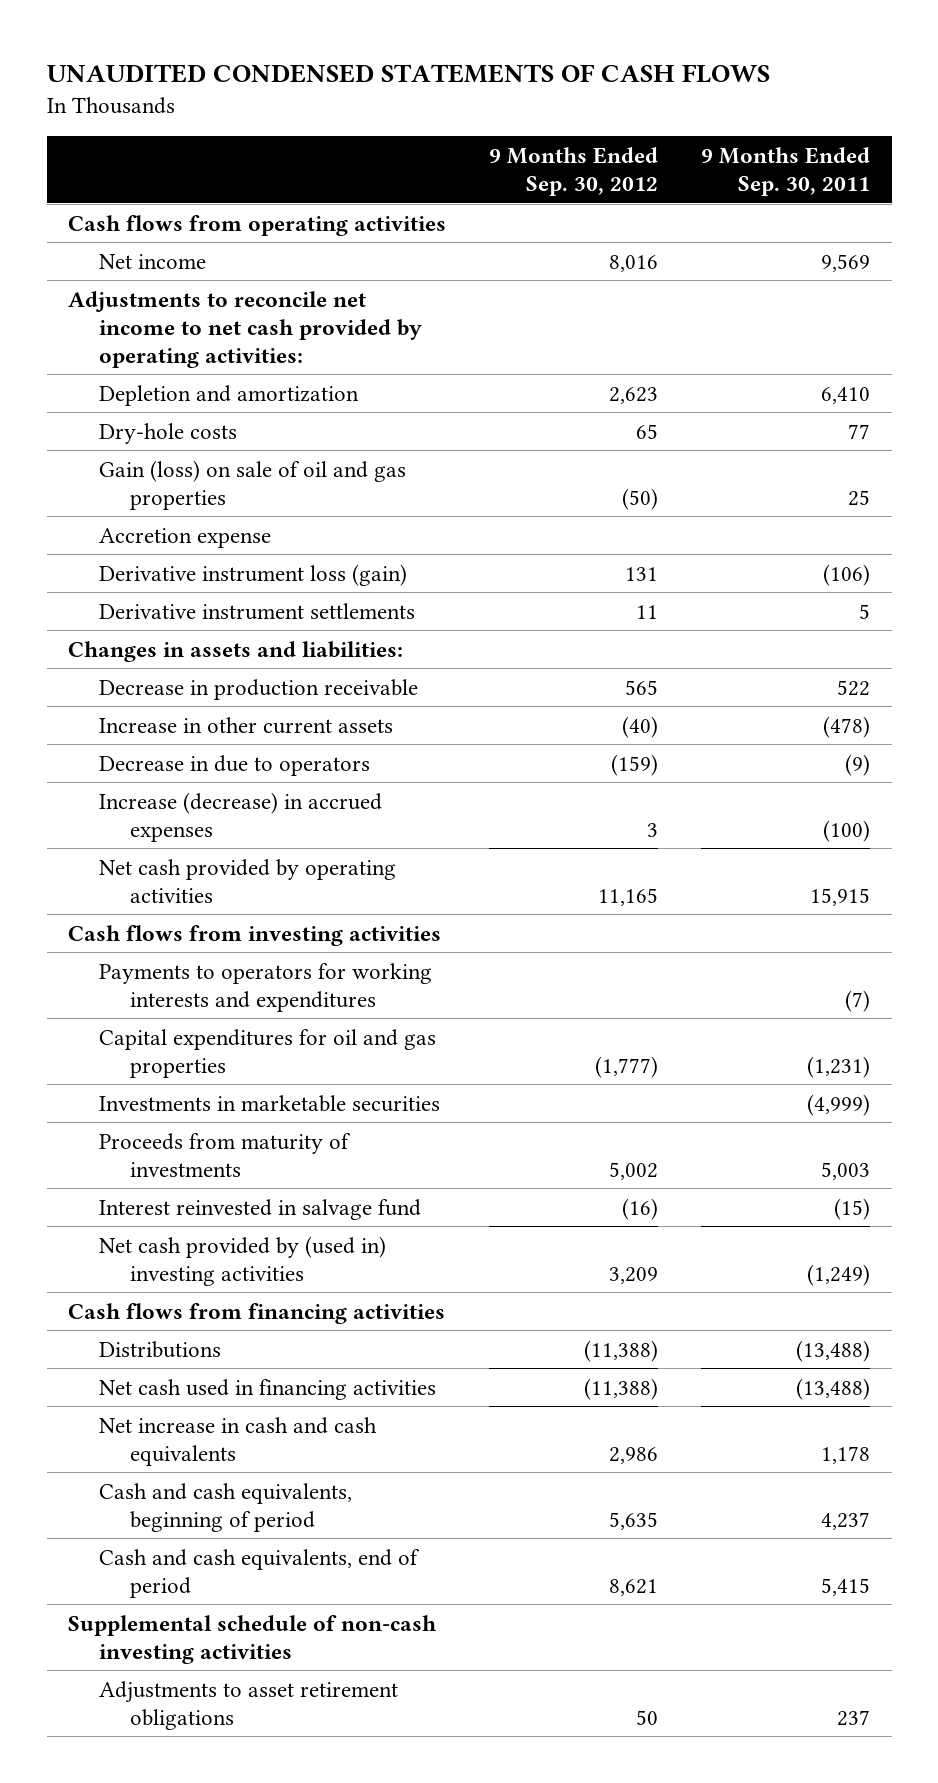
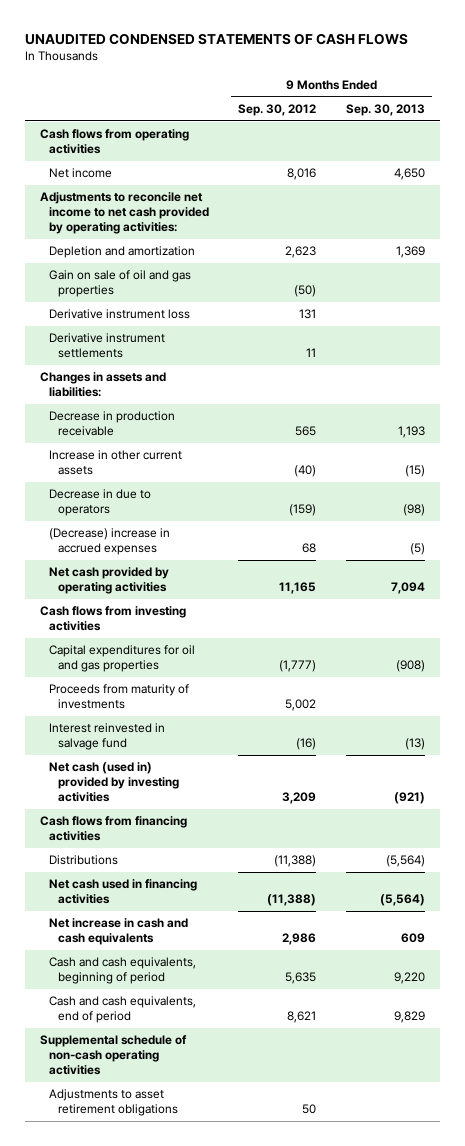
[701,146,871,196] 9 Months Ended Sep. 30, 2011 -> none
none -> [345,103,425,116] Sep. 30, 2013
[99,422,238,444] Dry-hole costs -> none
[99,527,272,548] Accretion expense -> none
[99,459,407,510] Gain (loss) on sale of oil and gas properties -> [48,270,191,298] Gain on sale of oil and gas properties
[99,563,408,586] Derivative instrument loss (gain) -> [48,309,190,320] Derivative instrument loss
[99,791,383,842] Increase (decrease) in accrued expenses -> [48,528,170,556] (Decrease) increase in accrued expenses
[647,822,659,837] 3 -> [302,543,317,554] 68
[99,962,433,1012] Payments to operators for working interests and expenditures -> none
[99,1094,441,1112] Investments in marketable securities -> none
[99,1235,387,1286] Net cash provided by (used in) investing activities -> [48,762,179,803] Net cash (used in) provided by investing activities
[68,1614,438,1664] Supplemental schedule of non-cash investing activities -> [39,1035,187,1076] Supplemental schedule of non-cash operating activities

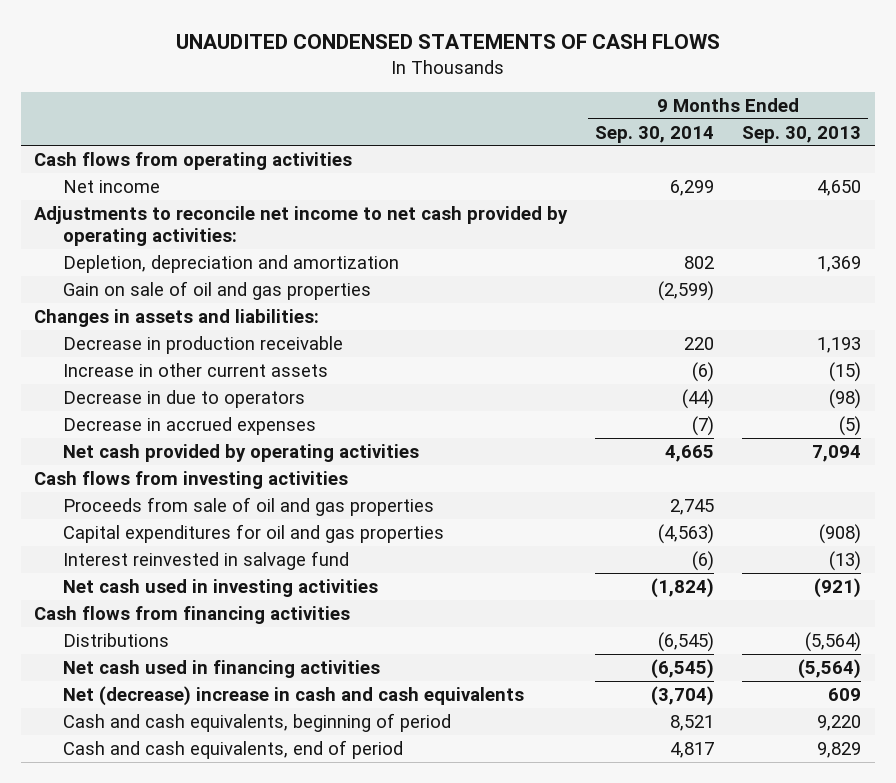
[238,103,317,116] Sep. 30, 2012 -> none
none -> [595,125,715,143] Sep. 30, 2014
[48,246,195,259] Depletion and amortization -> [63,254,400,273] Depletion, depreciation and amortization
[48,309,190,320] Derivative instrument loss -> none
[48,333,165,359] Derivative instrument settlements -> none
[48,528,170,556] (Decrease) increase in accrued expenses -> [63,416,317,435] Decrease in accrued expenses
none -> [63,496,435,516] Proceeds from sale of oil and gas properties
[48,684,189,710] Proceeds from maturity of investments -> none
[48,762,179,803] Net cash (used in) provided by investing activities -> [63,578,379,597] Net cash used in investing activities
[48,918,188,946] Net increase in cash and cash equivalents -> [63,685,525,706] Net (decrease) increase in cash and cash equivalents
[39,1035,187,1076] Supplemental schedule of non-cash operating activities -> none
[48,1089,178,1117] Adjustments to asset retirement obligations -> none

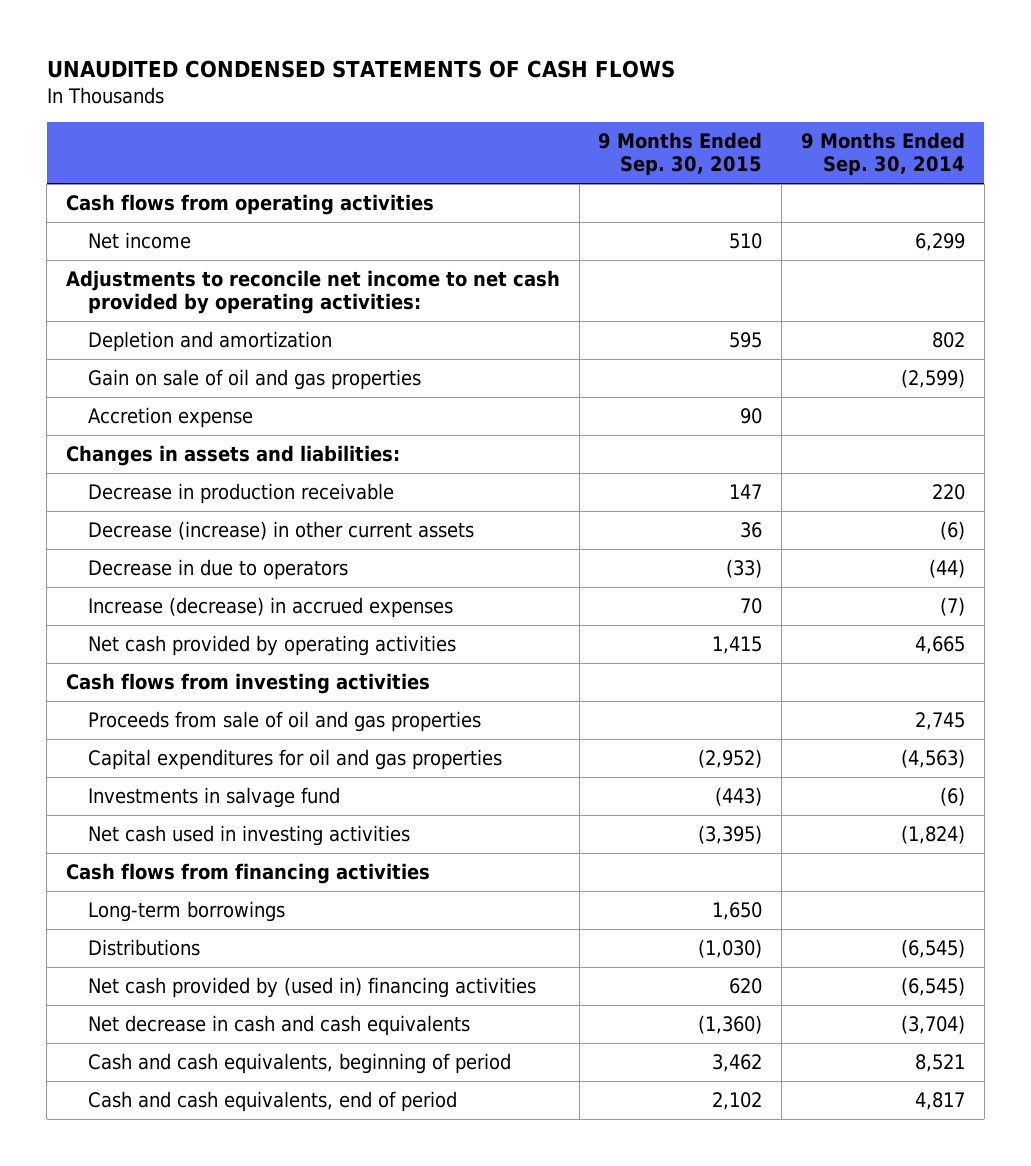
[742,125,862,143] Sep. 30, 2013 -> none
none -> [598,132,763,177] 9 Months Ended Sep. 30, 2015
[63,254,400,273] Depletion, depreciation and amortization -> [88,330,333,352] Depletion and amortization
none -> [88,406,254,428] Accretion expense
[63,362,329,377] Increase in other current assets -> [88,520,475,540] Decrease (increase) in other current assets
[63,416,317,435] Decrease in accrued expenses -> [88,596,454,618] Increase (decrease) in accrued expenses
[63,550,350,570] Interest reinvested in salvage fund -> [88,786,341,808] Investments in salvage fund
none -> [88,900,286,922] Long-term borrowings
[63,659,381,678] Net cash used in financing activities -> [88,976,537,998] Net cash provided by (used in) financing activities
[63,685,525,706] Net (decrease) increase in cash and cash equivalents -> [88,1014,471,1036] Net decrease in cash and cash equivalents

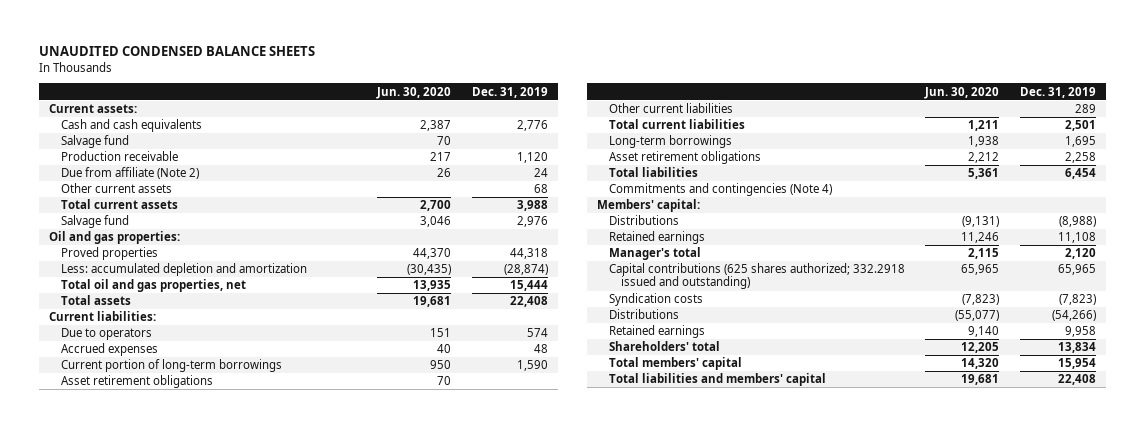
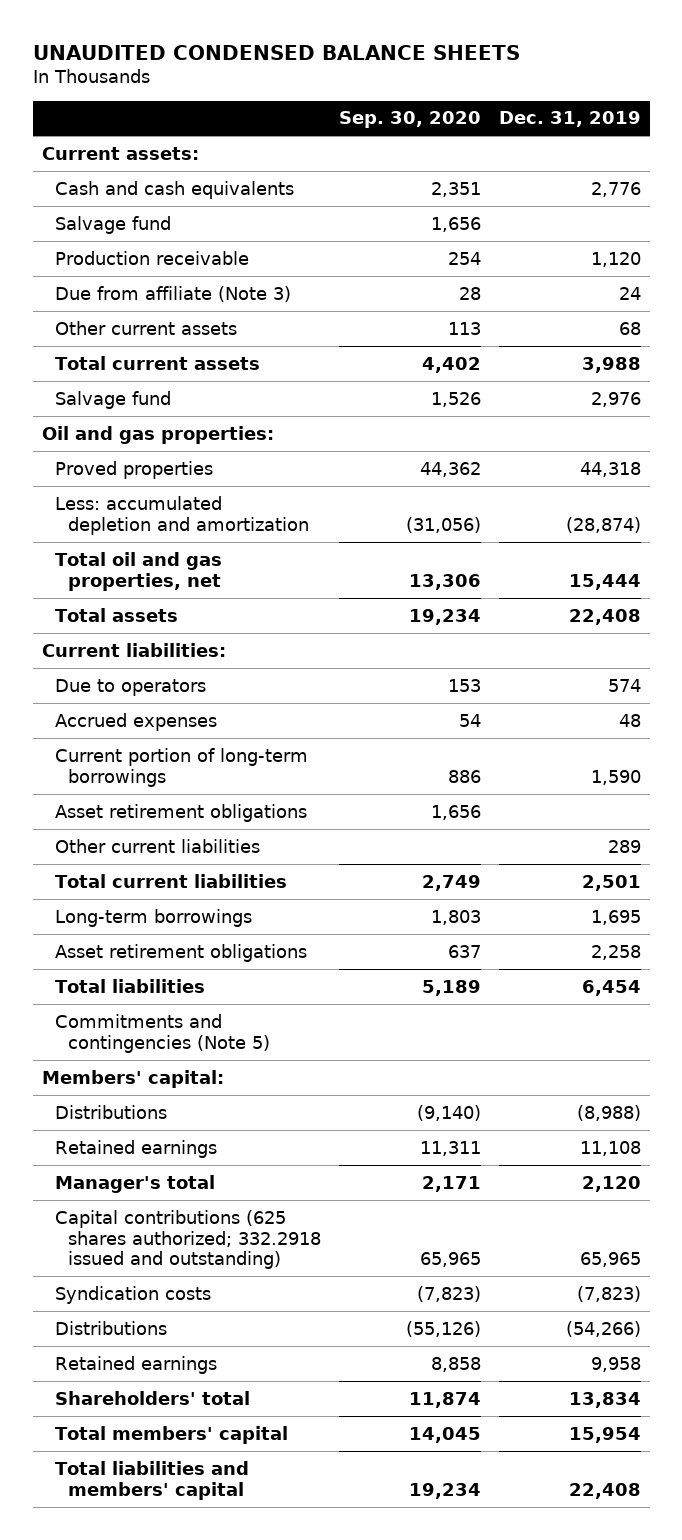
[376,86,452,99] Jun. 30, 2020 -> none
none -> [338,111,481,129] Sep. 30, 2020
[60,167,199,180] Due from affiliate (Note 2) -> [54,285,291,302] Due from affiliate (Note 3)
[608,183,832,197] Commitments and contingencies (Note 4) -> [54,1013,270,1053] Commitments and contingencies (Note 5)

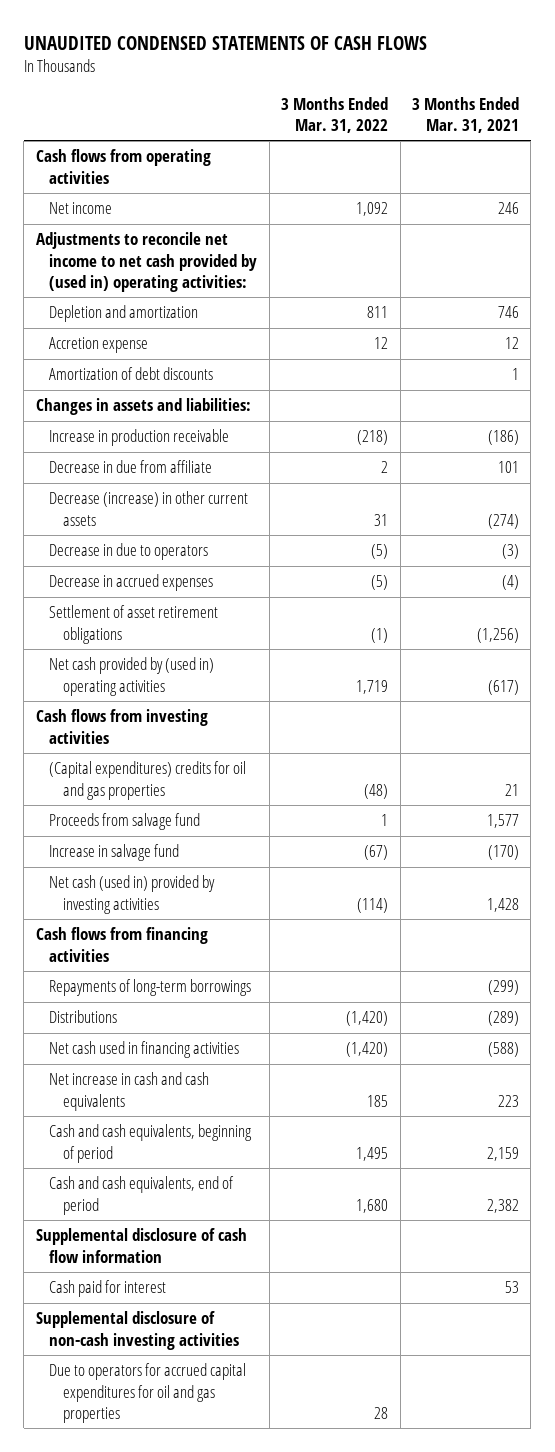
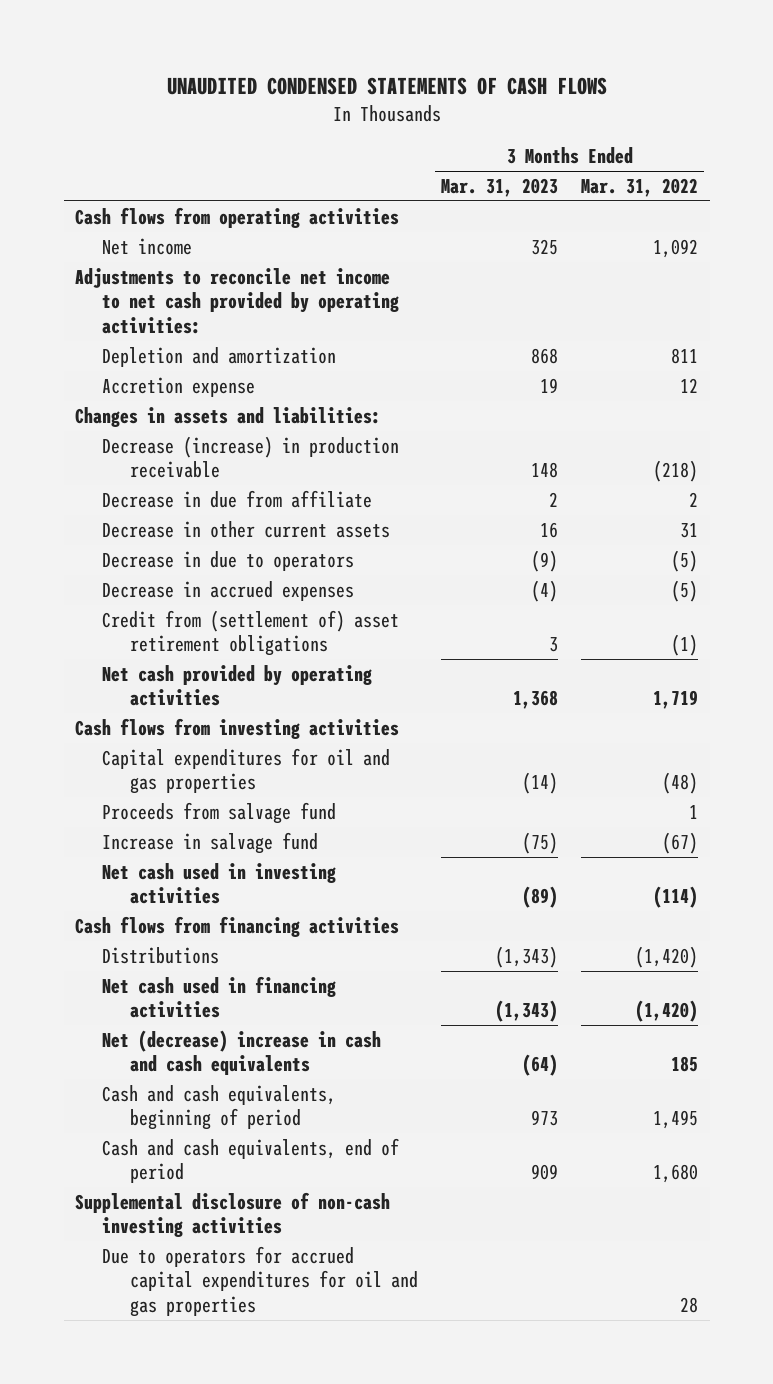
[411,96,519,133] 3 Months Ended Mar. 31, 2021 -> none
none -> [440,177,558,197] Mar. 31, 2023
[35,232,258,292] Adjustments to reconcile net income to net cash provided by (used in) operating activities: -> [75,267,400,334] Adjustments to reconcile net income to net cash provided by operating activities:
[49,367,214,381] Amortization of debt discounts -> none
[49,429,230,447] Increase in production receivable -> [102,435,400,479] Decrease (increase) in production receivable
[49,491,249,526] Decrease (increase) in other current assets -> [102,520,391,538] Decrease in other current assets
[49,605,219,644] Settlement of asset retirement obligations -> [102,609,400,657] Credit from (settlement of) asset retirement obligations
[49,657,215,696] Net cash provided by (used in) operating activities -> [102,664,373,707] Net cash provided by operating activities
[49,761,247,800] (Capital expenditures) credits for oil and gas properties -> [102,747,391,795] Capital expenditures for oil and gas properties
[49,875,216,914] Net cash (used in) provided by investing activities -> [102,862,337,905] Net cash used in investing activities
[49,979,252,997] Repayments of long-term borrowings -> none
[49,1072,210,1111] Net increase in cash and cash equivalents -> [102,1029,382,1076] Net (decrease) increase in cash and cash equivalents
[35,1228,247,1263] Supplemental disclosure of cash flow information -> none
[49,1280,167,1298] Cash paid for interest -> none

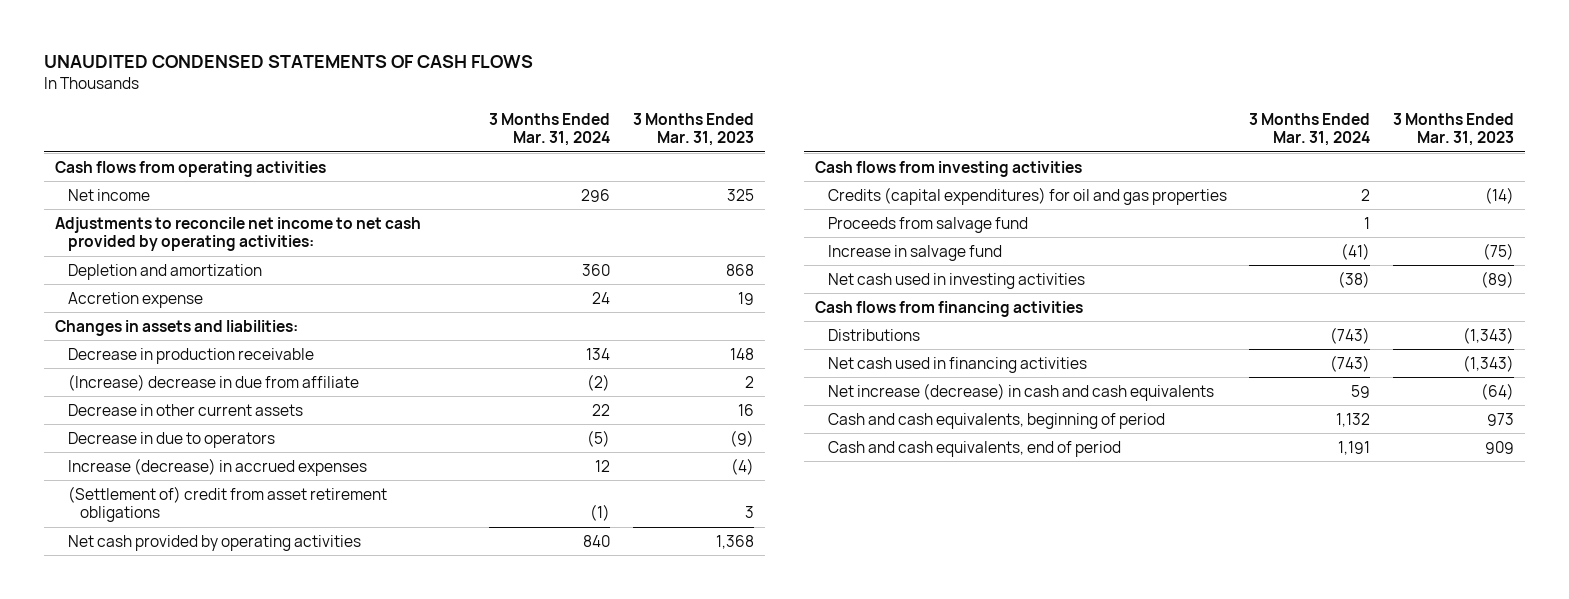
[581,177,699,197] Mar. 31, 2022 -> none
none -> [489,112,611,147] 3 Months Ended Mar. 31, 2024
[102,435,400,479] Decrease (increase) in production receivable -> [67,347,314,364] Decrease in production receivable
[102,489,373,508] Decrease in due from affiliate -> [67,373,359,391] (Increase) decrease in due from affiliate
[102,580,355,601] Decrease in accrued expenses -> [67,457,367,476] Increase (decrease) in accrued expenses
[102,609,400,657] Credit from (settlement of) asset retirement obligations -> [67,485,387,523] (Settlement of) credit from asset retirement obligations
[102,747,391,795] Capital expenditures for oil and gas properties -> [827,186,1227,205] Credits (capital expenditures) for oil and gas properties
[102,1029,382,1076] Net (decrease) increase in cash and cash equivalents -> [827,382,1214,401] Net increase (decrease) in cash and cash equivalents
[75,1191,391,1238] Supplemental disclosure of non-cash investing activities -> none
[102,1245,418,1317] Due to operators for accrued capital expenditures for oil and gas properties -> none

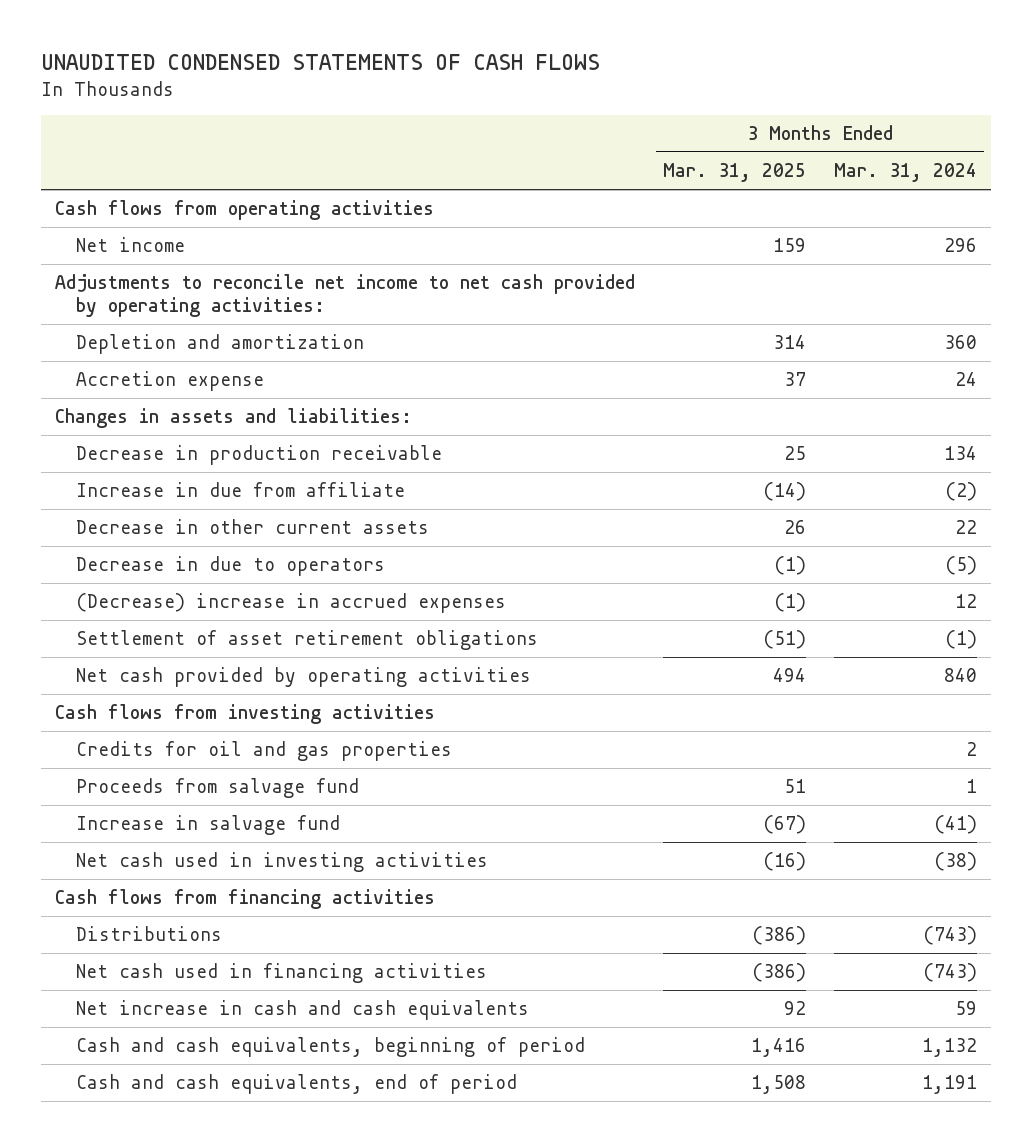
[632,112,754,147] 3 Months Ended Mar. 31, 2023 -> none
none -> [662,163,806,183] Mar. 31, 2025
[67,373,359,391] (Increase) decrease in due from affiliate -> [76,482,406,498] Increase in due from affiliate
[67,457,367,476] Increase (decrease) in accrued expenses -> [76,593,507,614] (Decrease) increase in accrued expenses
[67,485,387,523] (Settlement of) credit from asset retirement obligations -> [76,630,539,651] Settlement of asset retirement obligations
[827,186,1227,205] Credits (capital expenditures) for oil and gas properties -> [76,741,453,762] Credits for oil and gas properties
[827,382,1214,401] Net increase (decrease) in cash and cash equivalents -> [76,1000,530,1021] Net increase in cash and cash equivalents

